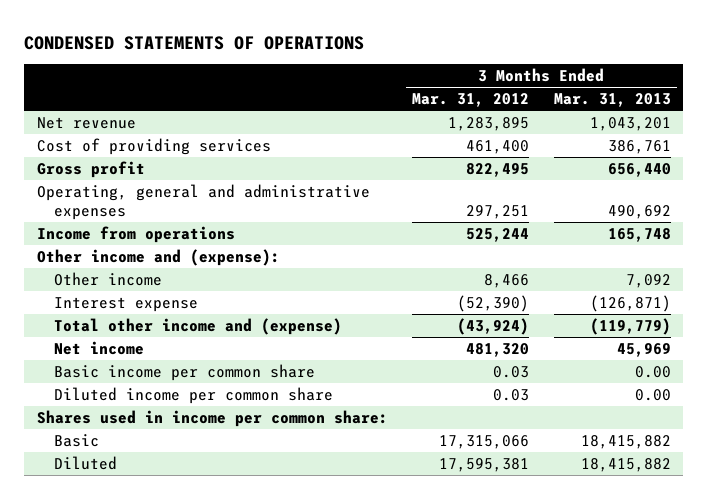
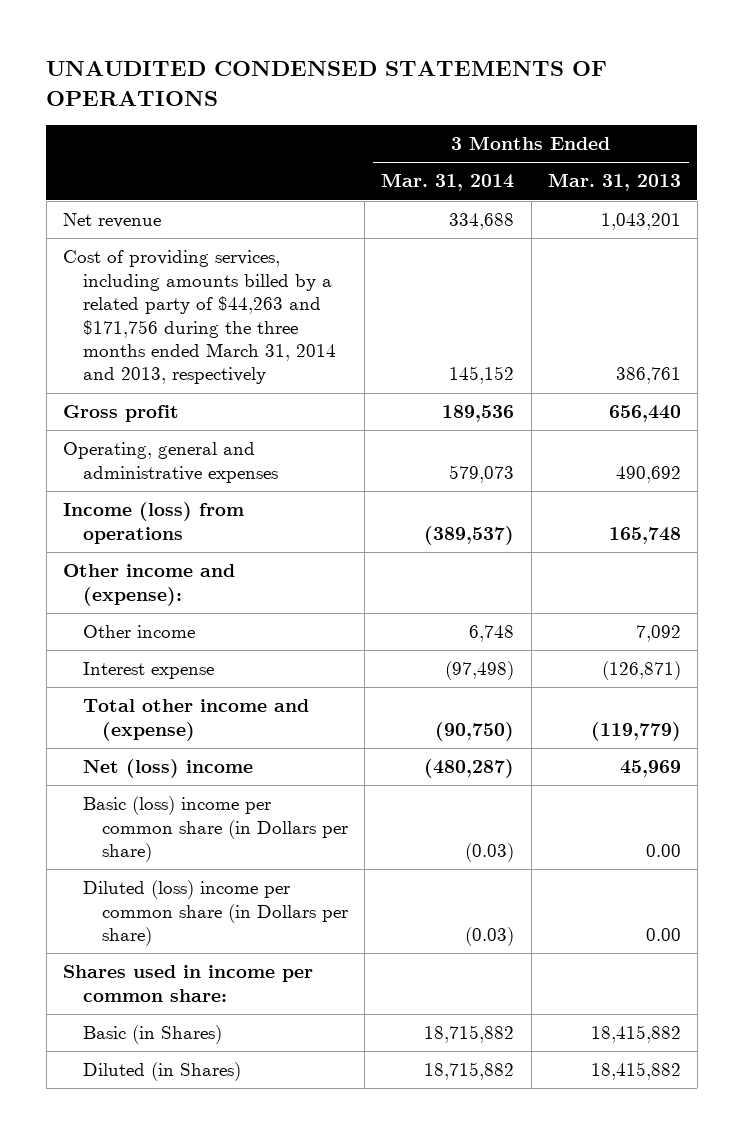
[24,35,365,50] CONDENSED STATEMENTS OF OPERATIONS -> [46,61,608,106] UNAUDITED CONDENSED STATEMENTS OF OPERATIONS
[412,93,530,108] Mar. 31, 2012 -> none
none -> [381,173,515,192] Mar. 31, 2014
[36,137,271,155] Cost of providing services -> [63,250,336,385] Cost of providing services, including amounts billed by a related party of $44,263 and $171,756 during the three months ended March 31, 2014 and 2013, respectively
[36,225,235,243] Income from operations -> [63,502,245,544] Income (loss) from operations
[53,340,144,355] Net income -> [82,759,253,779] Net (loss) income
[53,363,315,381] Basic income per common share -> [82,796,349,863] Basic (loss) income per common share (in Dollars per share)
[53,386,333,404] Diluted income per common share -> [82,880,349,947] Diluted (loss) income per common share (in Dollars per share)
[53,433,99,447] Basic -> [82,1025,222,1045] Basic (in Shares)
[53,455,117,470] Diluted -> [82,1062,241,1082] Diluted (in Shares)

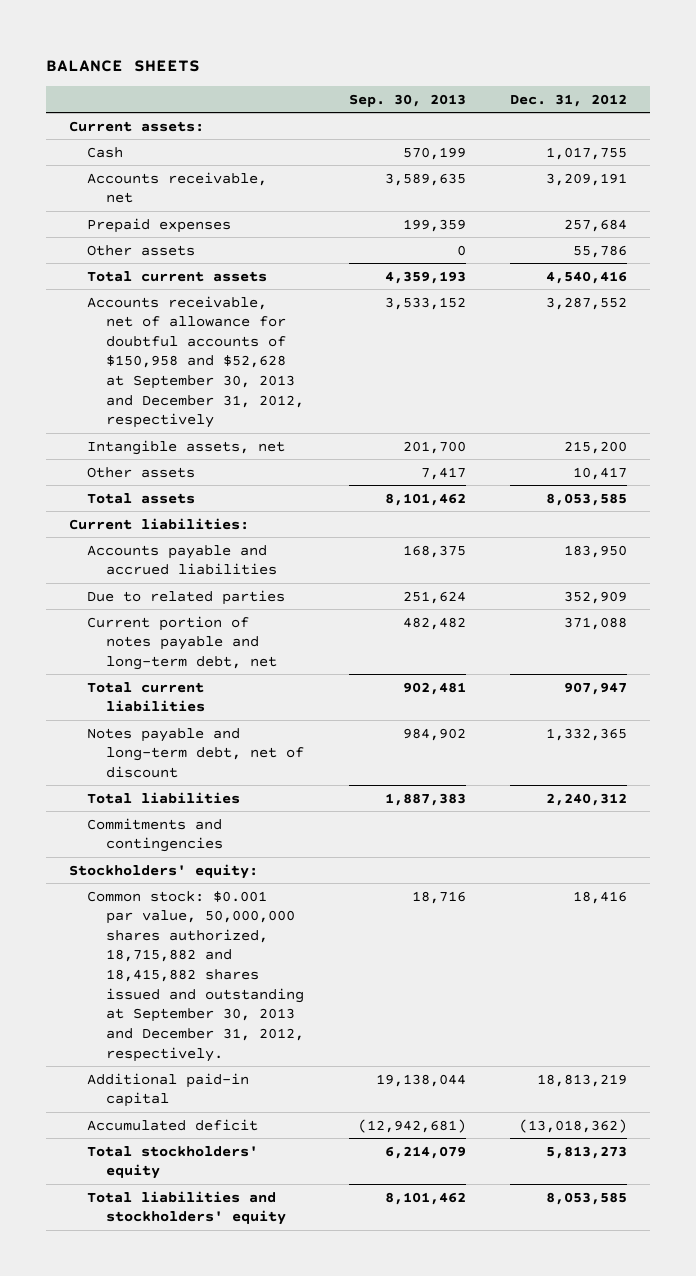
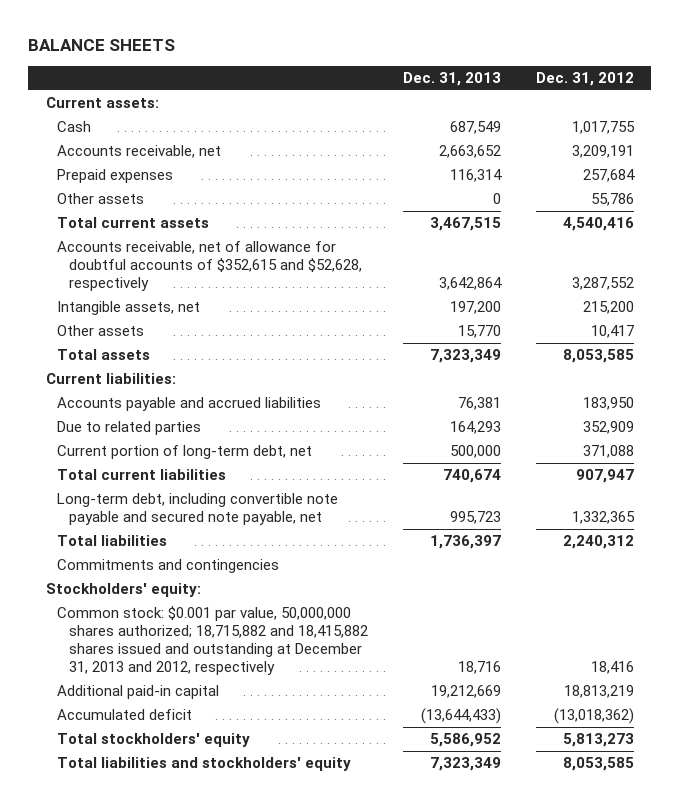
[348,93,466,107] Sep. 30, 2013 -> none
none -> [402,72,501,87] Dec. 31, 2013
[87,295,304,429] Accounts receivable, net of allowance for doubtful accounts of $150,958 and $52,628 at September 30, 2013 and December 31, 2012, respectively -> [57,241,363,292] Accounts receivable, net of allowance for doubtful accounts of $352,615 and $52,628, respectively
[87,615,277,670] Current portion of notes payable and long-term debt, net -> [57,445,313,460] Current portion of long-term debt, net
[87,727,304,778] Notes payable and long-term debt, net of discount -> [57,493,339,526] Long-term debt, including convertible note payable and secured note payable, net
[87,890,304,1062] Common stock: $0.001 par value, 50,000,000 shares authorized, 18,715,882 and 18,415,882 shares issued and outstanding at September 30, 2013 and December 31, 2012, respectively. -> [57,606,369,676] Common stock: $0.001 par value, 50,000,000 shares authorized; 18,715,882 and 18,415,882 shares issued and outstanding at December 31, 2013 and 2012, respectively

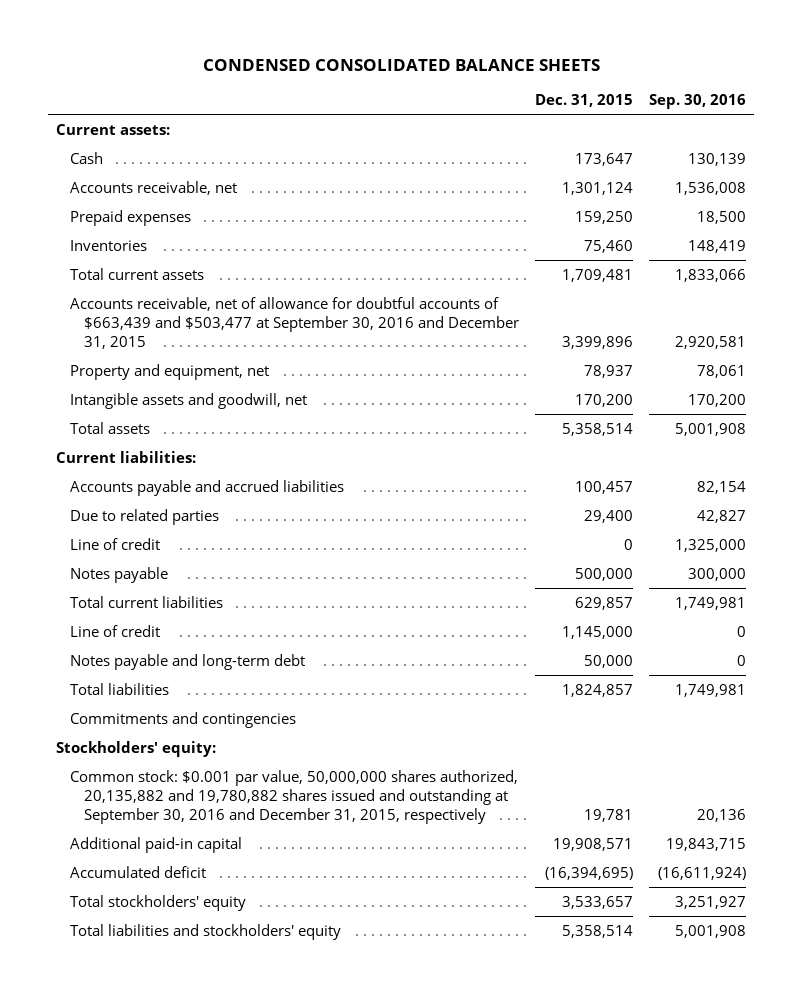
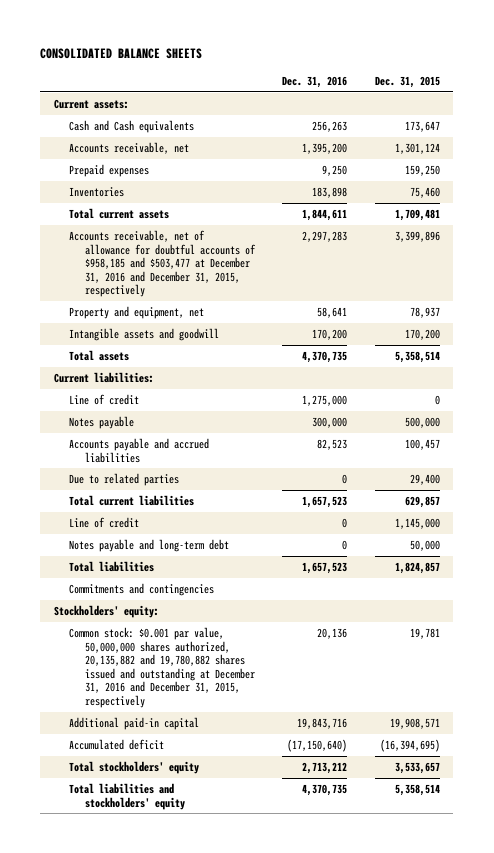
[202,58,600,71] CONDENSED CONSOLIDATED BALANCE SHEETS -> [40,48,203,60] CONSOLIDATED BALANCE SHEETS
[649,94,747,110] Sep. 30, 2016 -> none
none -> [282,76,348,89] Dec. 31, 2016
[70,151,104,164] Cash -> [69,119,195,133] Cash and Cash equivalents
[70,296,520,349] Accounts receivable, net of allowance for doubtful accounts of $663,439 and $503,477 at September 30, 2016 and December 31, 2015 -> [69,229,256,298] Accounts receivable, net of allowance for doubtful accounts of $958,185 and $503,477 at December 31, 2016 and December 31, 2015, respectively
[70,392,308,409] Intangible assets and goodwill, net -> [69,327,220,341] Intangible assets and goodwill
[70,479,345,496] Accounts payable and accrued liabilities -> [69,437,210,463] Accounts payable and accrued liabilities
[70,508,220,525] Due to related parties -> [69,472,180,486] Due to related parties
[70,769,519,824] Common stock: $0.001 par value, 50,000,000 shares authorized, 20,135,882 and 19,780,882 shares issued and outstanding at September 30, 2016 and December 31, 2015, respectively -> [69,626,255,709] Common stock: $0.001 par value, 50,000,000 shares authorized, 20,135,882 and 19,780,882 shares issued and outstanding at December 31, 2016 and December 31, 2015, respectively

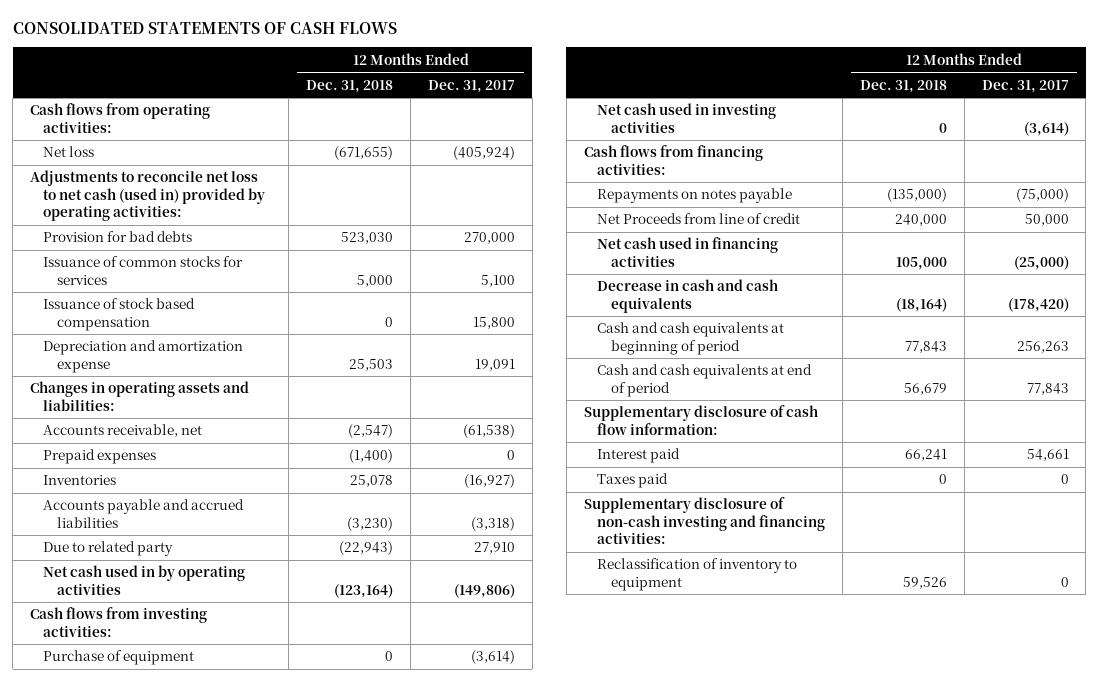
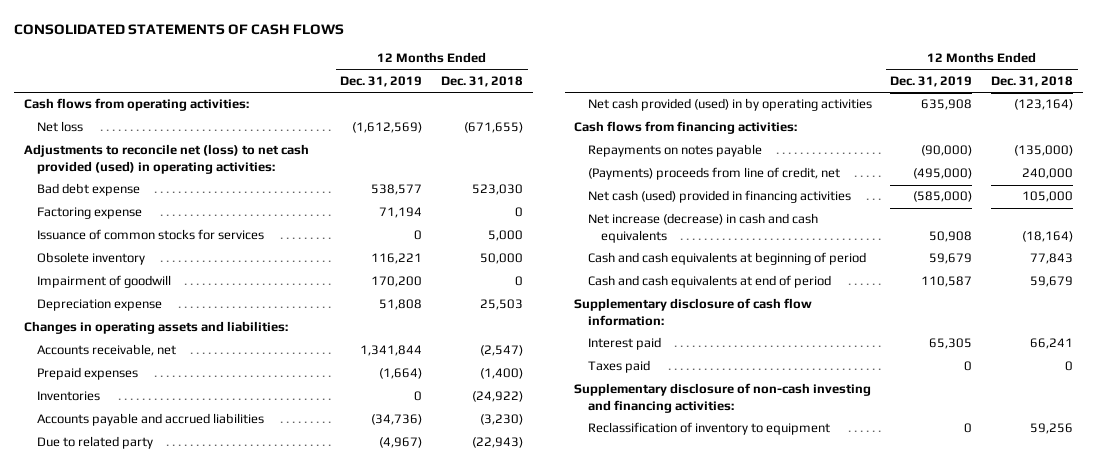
[427,79,515,93] Dec. 31, 2017 -> none
none -> [340,76,423,88] Dec. 31, 2019
[29,170,266,222] Adjustments to reconcile net loss to net cash (used in) provided by operating activities: -> [23,144,309,174] Adjustments to reconcile net (loss) to net cash provided (used) in operating activities:
[43,231,193,243] Provision for bad debts -> [37,183,141,197] Bad debt expense
none -> [37,207,143,220] Factoring expense
[43,298,196,331] Issuance of stock based compensation -> none
none -> [37,252,146,266] Obsolete inventory
none -> [37,275,172,289] Impairment of goodwill
[43,340,244,373] Depreciation and amortization expense -> [37,299,163,312] Depreciation expense
[350,475,394,488] 25,078 -> [472,391,524,403] (24,922)
[29,607,207,637] Cash flows from investing activities: -> none
[43,650,195,666] Purchase of equipment -> none
[597,103,777,133] Net cash used in investing activities -> none
[43,565,246,595] Net cash used in by operating activities -> [587,98,872,112] Net cash provided (used) in by operating activities
[597,213,801,225] Net Proceeds from line of credit -> [587,167,840,181] (Payments) proceeds from line of credit, net
[597,237,779,267] Net cash used in financing activities -> [587,190,851,204] Net cash (used) provided in financing activities
[597,279,779,313] Decrease in cash and cash equivalents -> [587,213,818,243] Net increase (decrease) in cash and cash equivalents
[903,382,947,395] 56,679 -> [1030,276,1074,288] 59,679
[902,576,947,589] 59,526 -> [1030,423,1074,435] 59,256

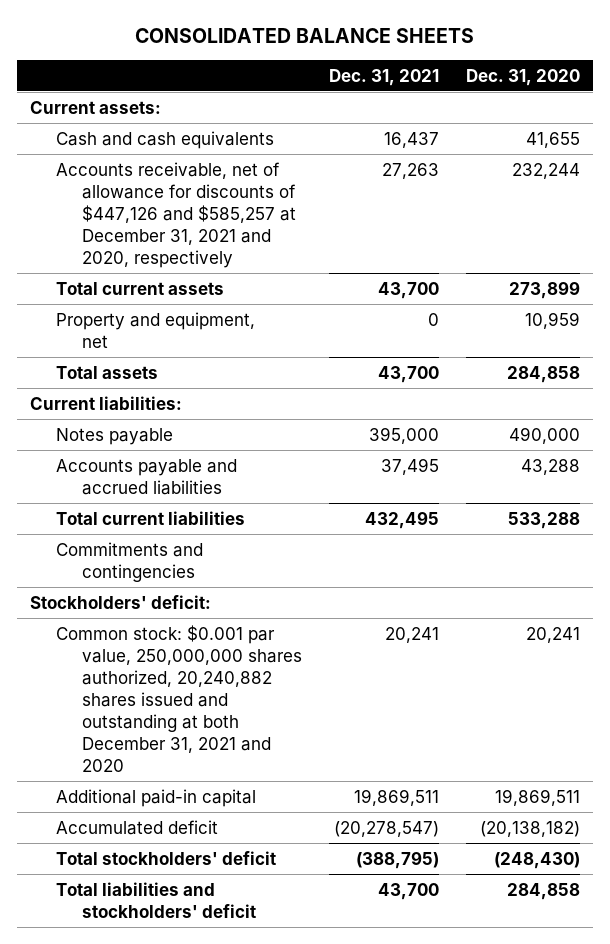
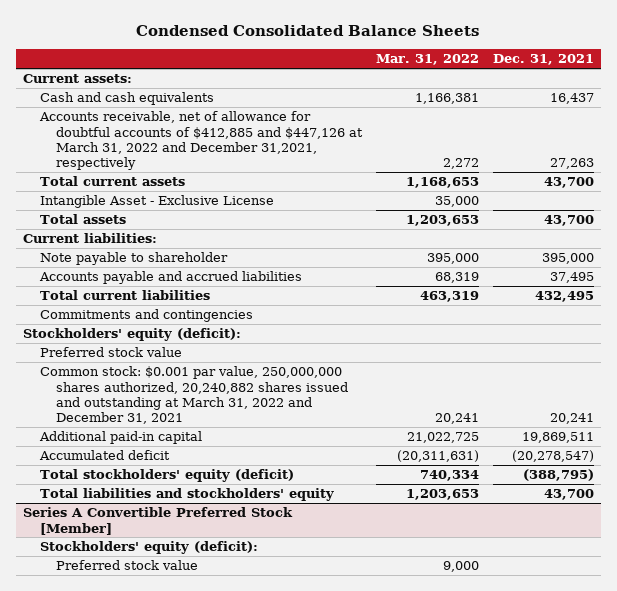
[135,28,475,44] CONSOLIDATED BALANCE SHEETS -> [136,25,480,37] Condensed Consolidated Balance Sheets
[465,68,580,86] Dec. 31, 2020 -> none
none -> [376,54,480,66] Mar. 31, 2022
[56,161,296,268] Accounts receivable, net of allowance for discounts of $447,126 and $585,257 at December 31, 2021 and 2020, respectively -> [38,111,364,171] Accounts receivable, net of allowance for doubtful accounts of $412,885 and $447,126 at March 31, 2022 and December 31,2021, respectively
[56,311,256,348] Property and equipment, net -> none
none -> [39,195,274,209] Intangible Asset - Exclusive License
[56,427,174,445] Notes payable -> [39,252,228,266] Note payable to shareholder
[30,594,212,609] Stockholders' deficit: -> [22,328,241,342] Stockholders' equity (deficit):
none -> [39,347,182,358] Preferred stock value
[56,624,302,773] Common stock: $0.001 par value, 250,000,000 shares authorized, 20,240,882 shares issued and outstanding at both December 31, 2021 and 2020 -> [39,366,349,425] Common stock: $0.001 par value, 250,000,000 shares authorized, 20,240,882 shares issued and outstanding at March 31, 2022 and December 31, 2021
[56,850,277,865] Total stockholders' deficit -> [39,469,294,483] Total stockholders' equity (deficit)
[56,881,256,918] Total liabilities and stockholders' deficit -> [39,488,334,502] Total liabilities and stockholders' equity
none -> [22,507,293,535] Series A Convertible Preferred Stock [Member]
none -> [39,541,258,555] Stockholders' equity (deficit):
none -> [56,560,199,571] Preferred stock value

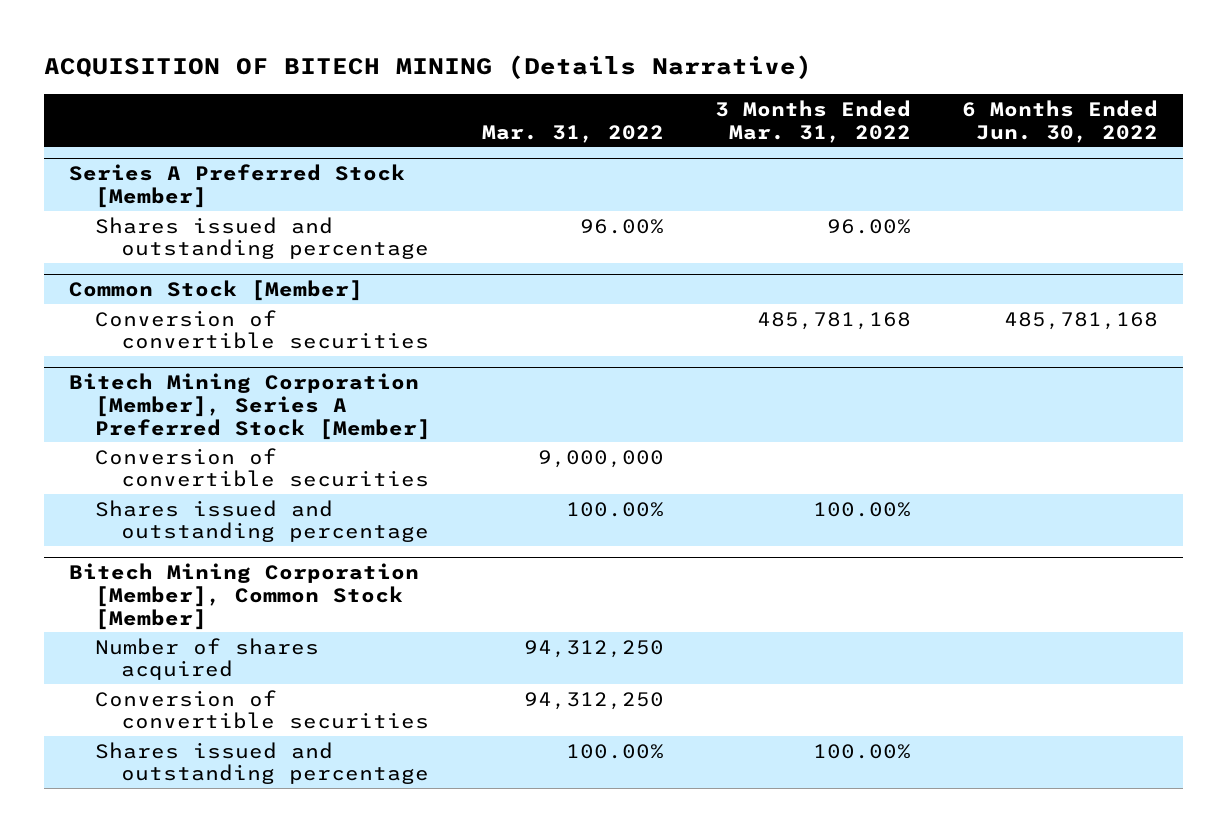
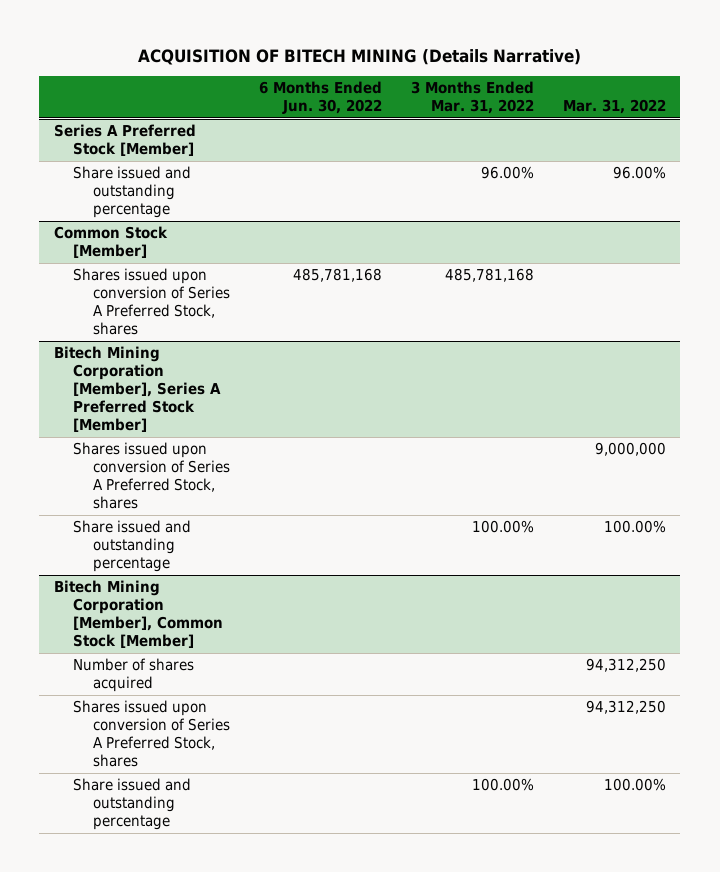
[95,216,430,260] Shares issued and outstanding percentage -> [73,166,192,219] Share issued and outstanding percentage
[95,309,430,350] Conversion of convertible securities -> [73,268,230,336] Shares issued upon conversion of Series A Preferred Stock, shares
[95,447,430,488] Conversion of convertible securities -> [73,442,230,510] Shares issued upon conversion of Series A Preferred Stock, shares
[95,499,430,543] Shares issued and outstanding percentage -> [73,520,192,573] Share issued and outstanding percentage
[95,689,430,730] Conversion of convertible securities -> [73,700,230,768] Shares issued upon conversion of Series A Preferred Stock, shares
[95,741,430,785] Shares issued and outstanding percentage -> [73,778,192,831] Share issued and outstanding percentage

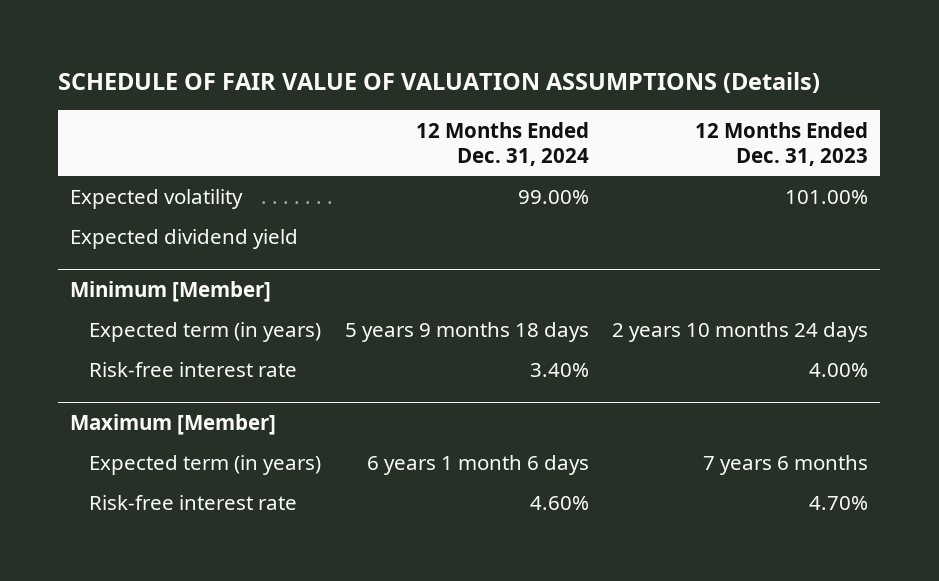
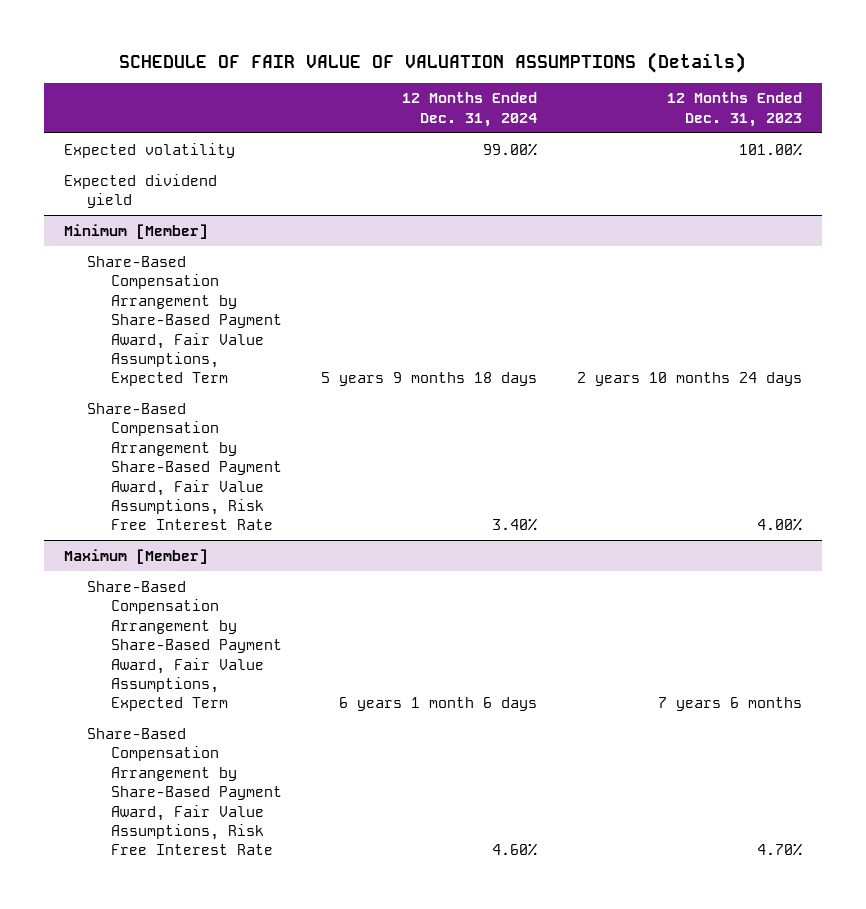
[88,322,321,343] Expected term (in years) -> [87,255,282,387] Share-Based Compensation Arrangement by Share-Based Payment Award, Fair Value Assumptions, Expected Term
[88,362,297,378] Risk-free interest rate -> [87,402,282,531] Share-Based Compensation Arrangement by Share-Based Payment Award, Fair Value Assumptions, Risk Free Interest Rate
[88,455,321,476] Expected term (in years) -> [87,580,282,712] Share-Based Compensation Arrangement by Share-Based Payment Award, Fair Value Assumptions, Expected Term
[88,495,297,511] Risk-free interest rate -> [87,727,282,856] Share-Based Compensation Arrangement by Share-Based Payment Award, Fair Value Assumptions, Risk Free Interest Rate

